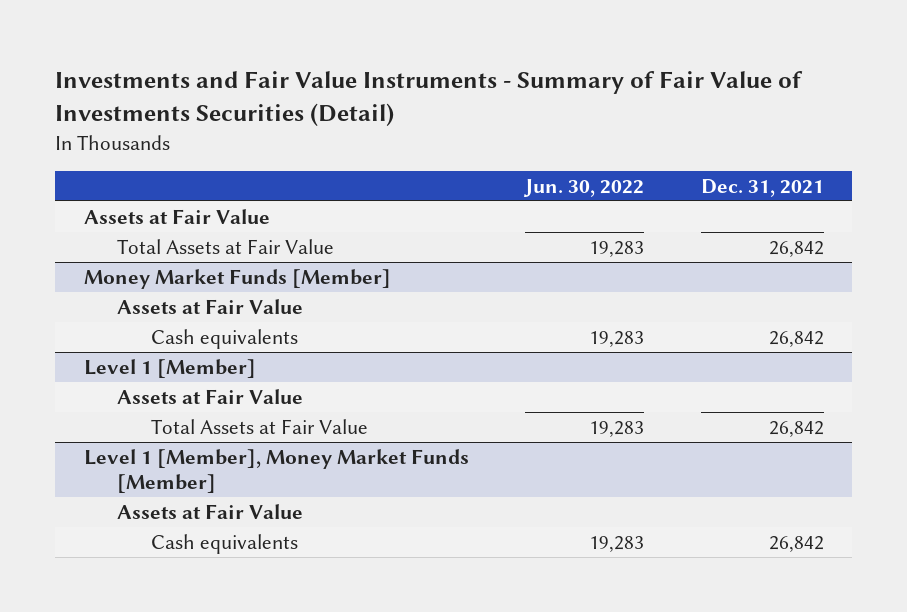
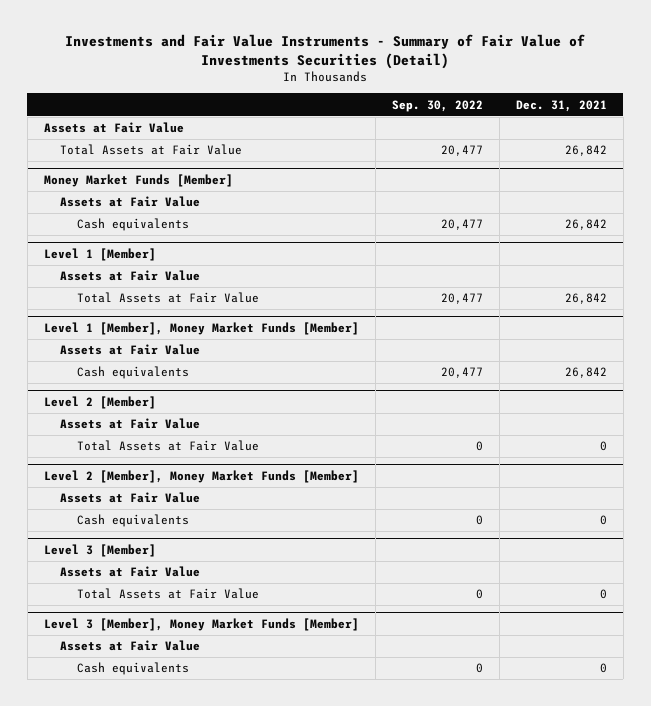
[523,178,645,197] Jun. 30, 2022 -> none
none -> [391,99,483,112] Sep. 30, 2022
none -> [43,396,156,410] Level 2 [Member]
none -> [60,418,201,430] Assets at Fair Value
none -> [76,440,259,452] Total Assets at Fair Value
none -> [43,470,359,484] Level 2 [Member], Money Market Funds [Member]
none -> [60,492,201,504] Assets at Fair Value
none -> [76,514,189,528] Cash equivalents
none -> [43,544,156,558] Level 3 [Member]
none -> [60,566,201,578] Assets at Fair Value
none -> [76,588,259,600] Total Assets at Fair Value
none -> [43,618,359,632] Level 3 [Member], Money Market Funds [Member]
none -> [60,640,201,652] Assets at Fair Value
none -> [76,662,189,676] Cash equivalents

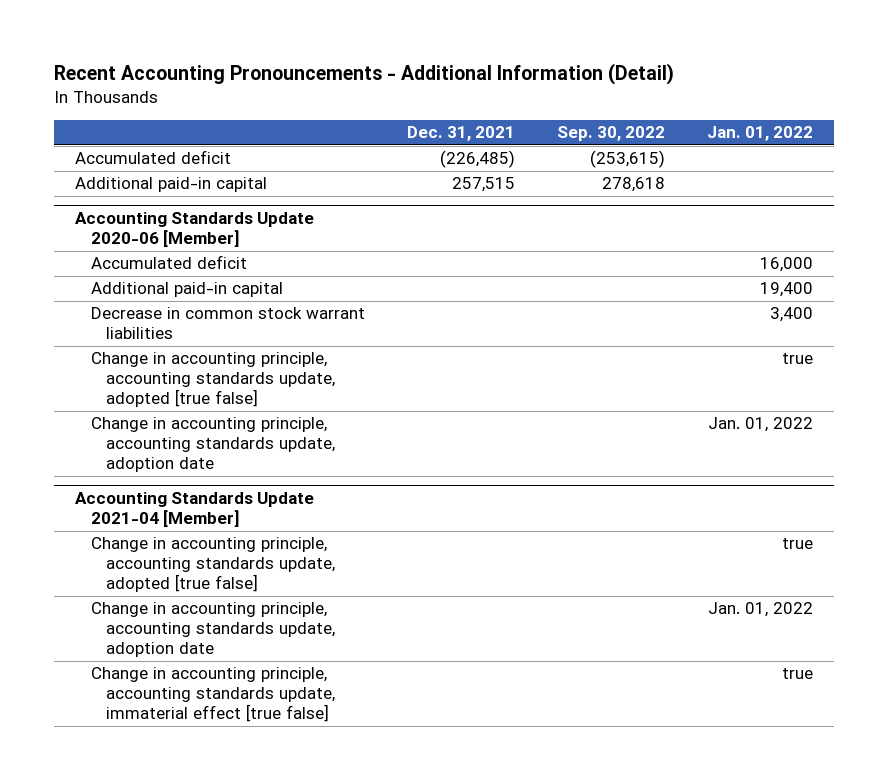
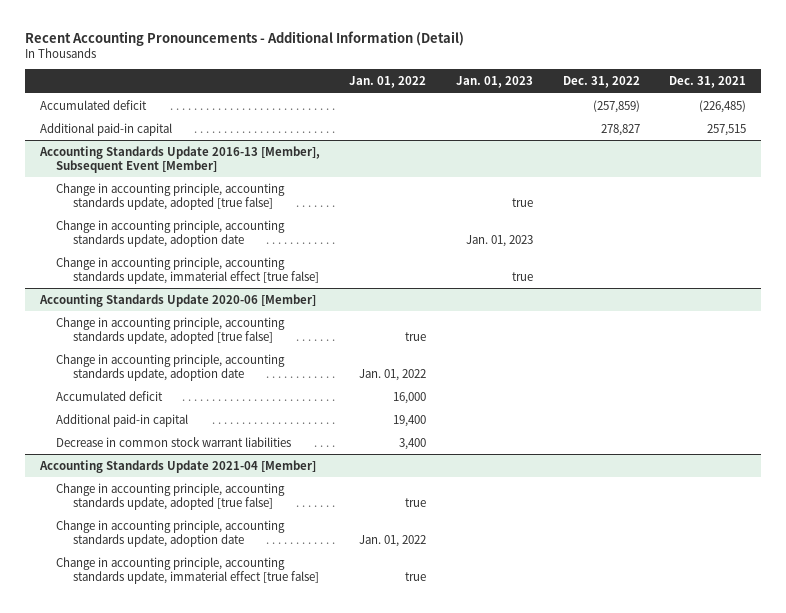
[556,126,665,142] Sep. 30, 2022 -> none
none -> [456,76,534,89] Jan. 01, 2023
none -> [562,76,640,89] Dec. 31, 2022
none -> [38,145,320,173] Accounting Standards Update 2016-13 [Member], Subsequent Event [Member]
none -> [56,182,286,210] Change in accounting principle, accounting standards update, adopted [true false]
none -> [56,219,286,247] Change in accounting principle, accounting standards update, adoption date
none -> [56,256,319,284] Change in accounting principle, accounting standards update, immaterial effect [true false]
[90,352,336,408] Change in accounting principle, accounting standards update, adopted [true false] -> [56,316,286,344] Change in accounting principle, accounting standards update, adopted [true false]
[90,417,336,473] Change in accounting principle, accounting standards update, adoption date -> [56,353,286,381] Change in accounting principle, accounting standards update, adoption date

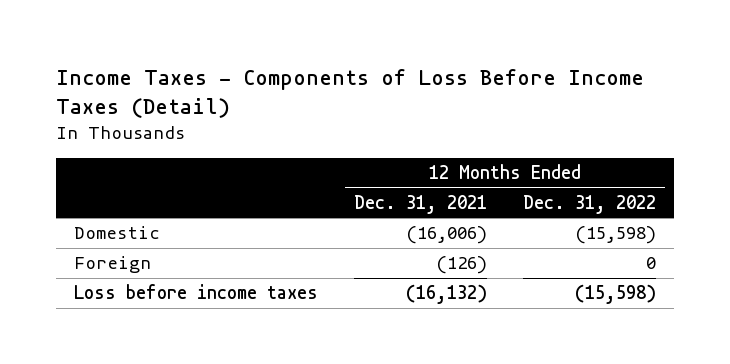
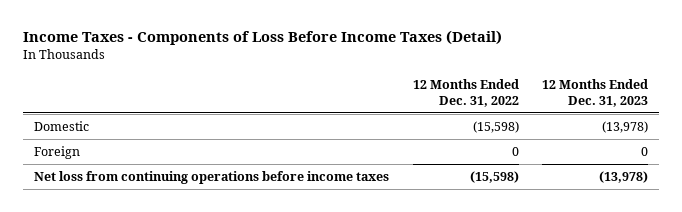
[354,194,488,214] Dec. 31, 2021 -> none
none -> [541,78,648,107] 12 Months Ended Dec. 31, 2023
[73,284,318,300] Loss before income taxes -> [34,171,390,185] Net loss from continuing operations before income taxes

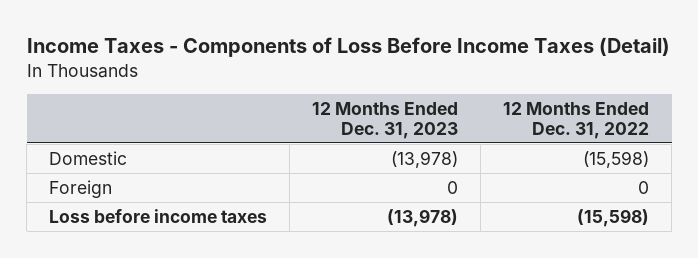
[34,171,390,185] Net loss from continuing operations before income taxes -> [49,208,268,223] Loss before income taxes

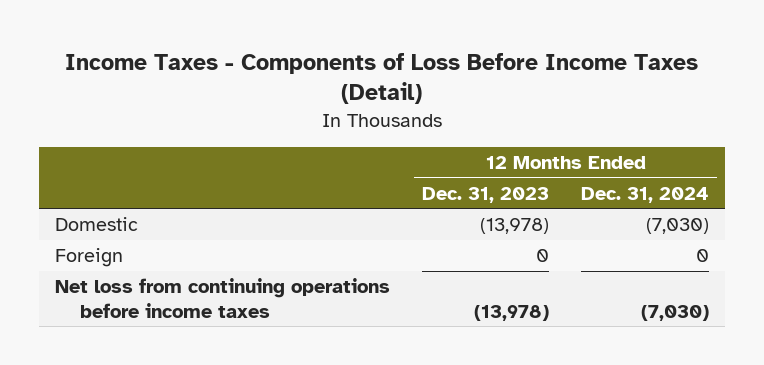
[503,101,650,139] 12 Months Ended Dec. 31, 2022 -> none
none -> [581,186,710,203] Dec. 31, 2024
[49,208,268,223] Loss before income taxes -> [54,278,390,318] Net loss from continuing operations before income taxes

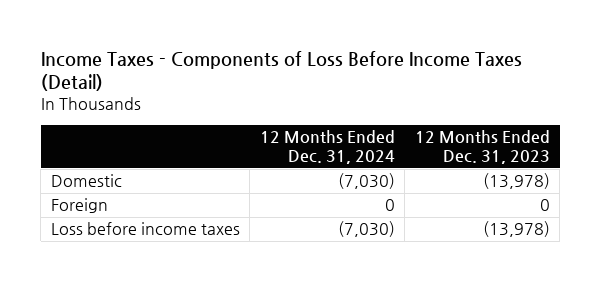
[54,278,390,318] Net loss from continuing operations before income taxes -> [50,222,240,236] Loss before income taxes

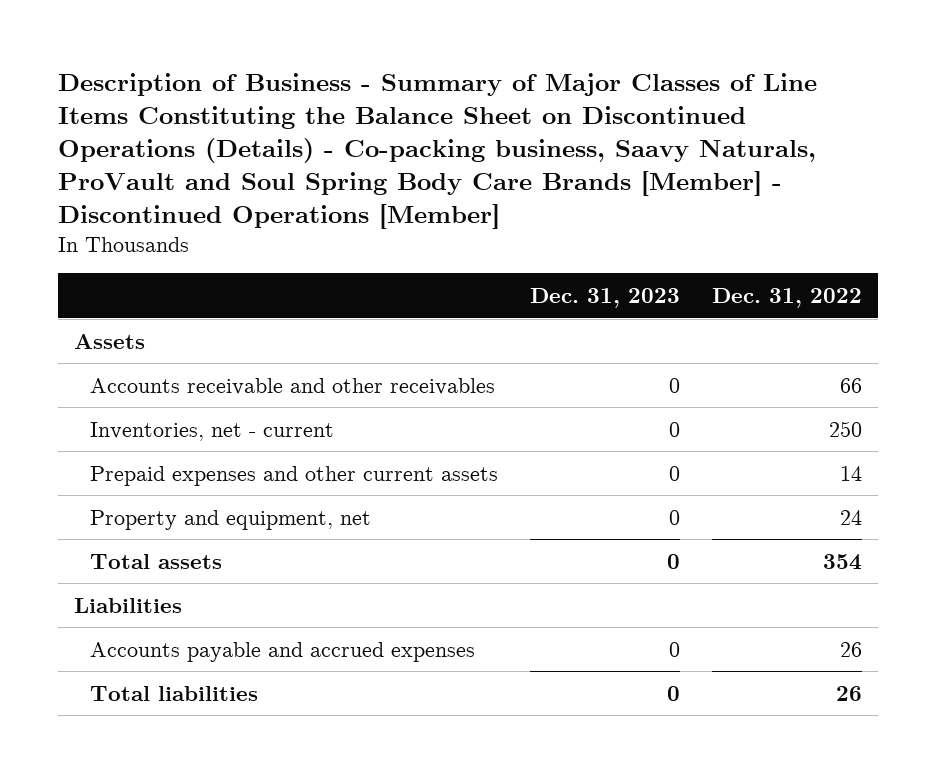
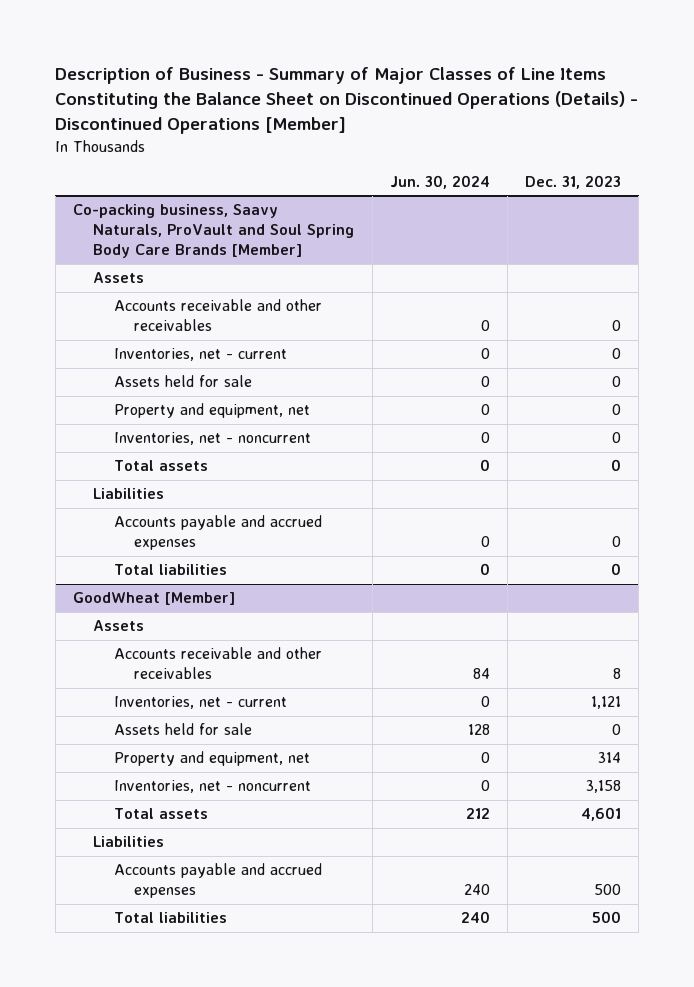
[57,72,817,230] Description of Business - Summary of Major Classes of Line Items Constituting the Balance Sheet on Discontinued Operations (Details) - Co-packing business, Saavy Naturals, ProVault and Soul Spring Body Care Brands [Member] - Discontinued Operations [Member] -> [55,67,639,134] Description of Business - Summary of Major Classes of Line Items Constituting the Balance Sheet on Discontinued Operations (Details) - Discontinued Operations [Member]
[711,287,862,308] Dec. 31, 2022 -> none
none -> [389,174,490,189] Jun. 30, 2024
none -> [72,204,355,259] Co-packing business, Saavy Naturals, ProVault and Soul Spring Body Care Brands [Member]
[89,465,498,486] Prepaid expenses and other current assets -> none
none -> [113,375,252,388] Assets held for sale
none -> [113,432,311,446] Inventories, net - noncurrent
none -> [72,592,235,606] GoodWheat [Member]
none -> [93,620,145,632] Assets
none -> [113,647,322,680] Accounts receivable and other receivables
none -> [113,696,287,710] Inventories, net - current
none -> [113,723,252,736] Assets held for sale
none -> [113,751,310,767] Property and equipment, net
none -> [113,780,311,794] Inventories, net - noncurrent
none -> [113,808,208,820] Total assets
none -> [93,836,165,848] Liabilities
none -> [113,863,322,899] Accounts payable and accrued expenses
none -> [113,912,227,924] Total liabilities

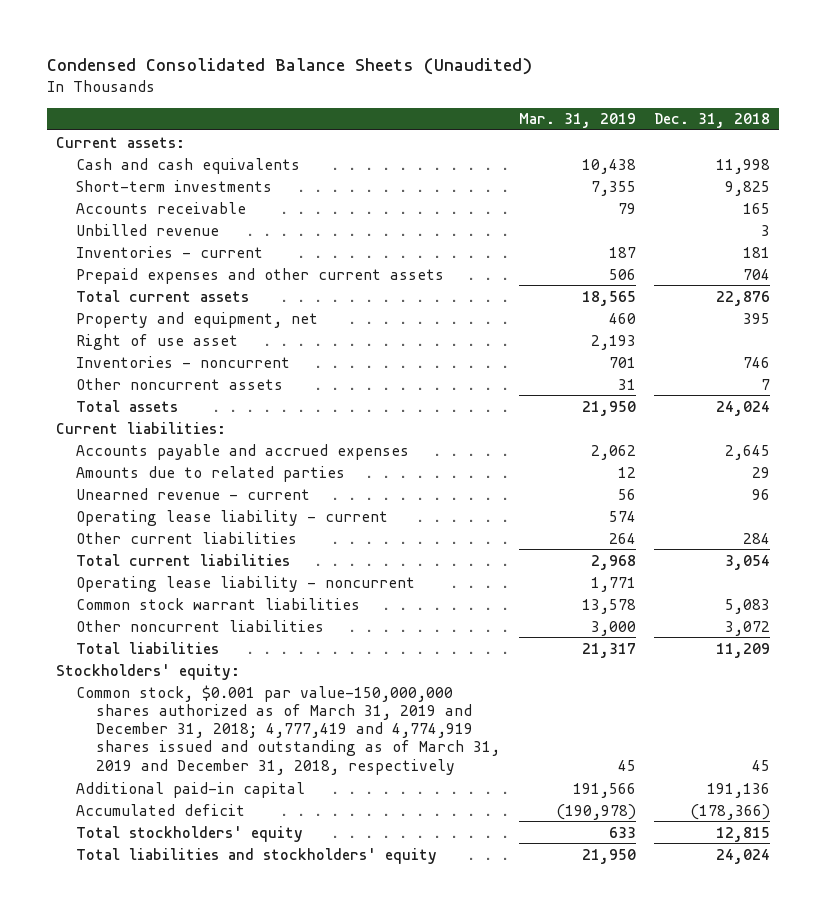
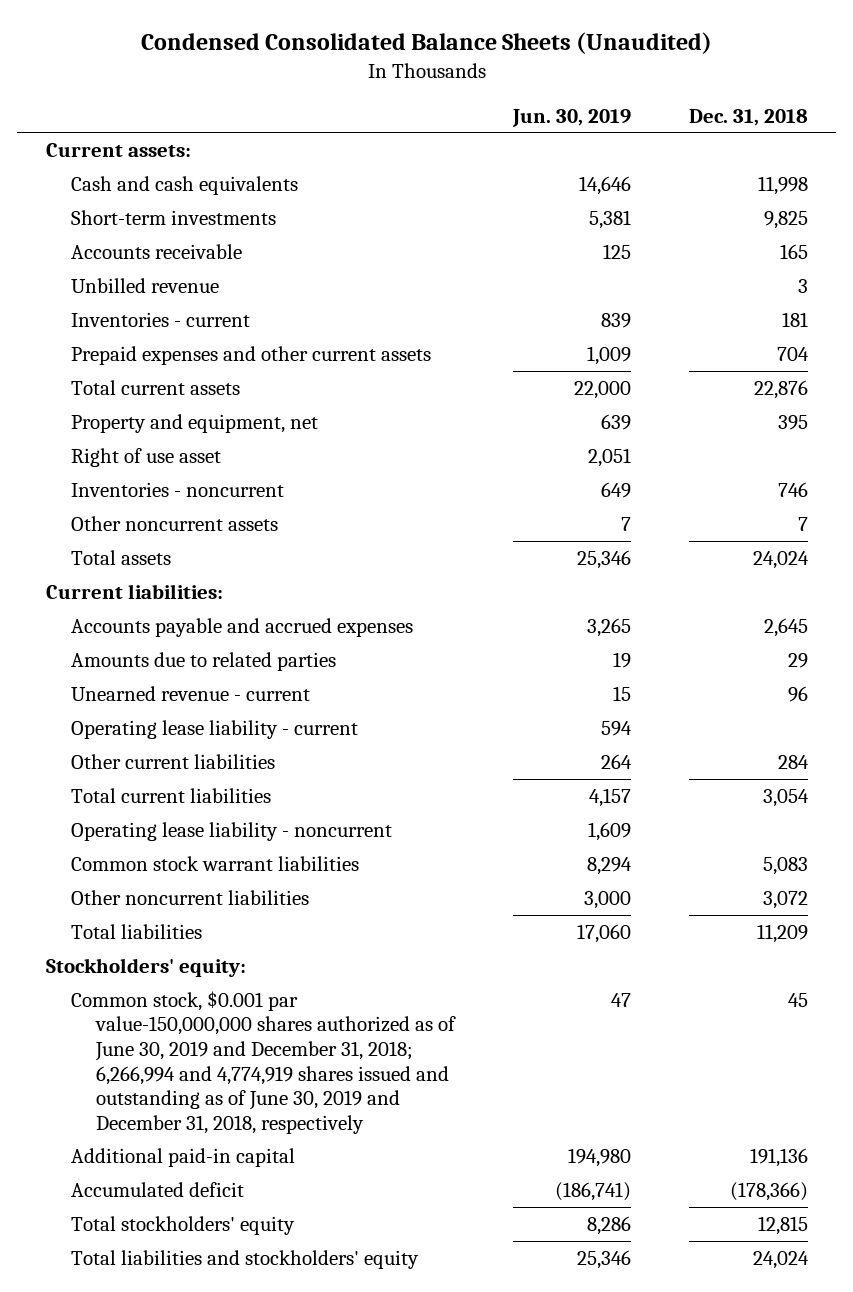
[518,113,636,129] Mar. 31, 2019 -> none
none -> [511,108,631,127] Jun. 30, 2019
[76,684,501,775] Common stock, $0.001 par value-150,000,000 shares authorized as of March 31, 2019 and December 31, 2018; 4,777,419 and 4,774,919 shares issued and outstanding as of March 31, 2019 and December 31, 2018, respectively -> [71,990,457,1134] Common stock, $0.001 par value-150,000,000 shares authorized as of June 30, 2019 and December 31, 2018; 6,266,994 and 4,774,919 shares issued and outstanding as of June 30, 2019 and December 31, 2018, respectively

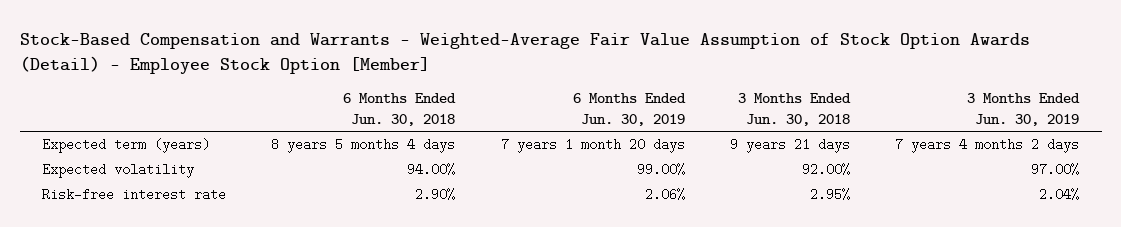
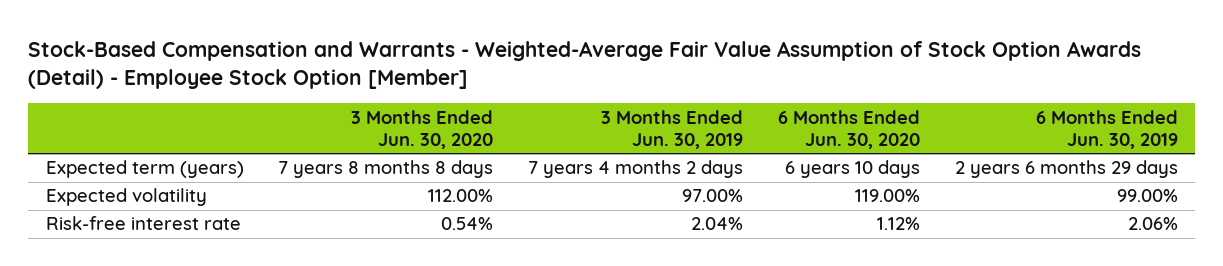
[343,93,457,127] 6 Months Ended Jun. 30, 2018 -> none
[737,93,851,127] 3 Months Ended Jun. 30, 2018 -> none
none -> [351,109,494,150] 3 Months Ended Jun. 30, 2020
none -> [777,109,920,150] 6 Months Ended Jun. 30, 2020
[500,138,685,154] 7 years 1 month 20 days -> [954,160,1178,179] 2 years 6 months 29 days

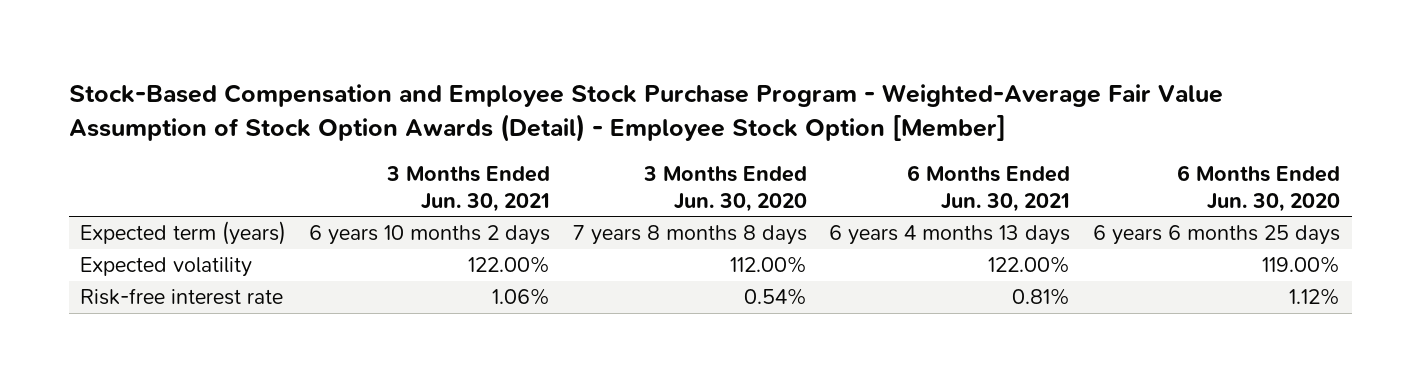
[28,40,1142,89] Stock-Based Compensation and Warrants - Weighted-Average Fair Value Assumption of Stock Option Awards (Detail) - Employee Stock Option [Member] -> [68,84,1223,142] Stock-Based Compensation and Employee Stock Purchase Program - Weighted-Average Fair Value Assumption of Stock Option Awards (Detail) - Employee Stock Option [Member]
[601,109,744,150] 3 Months Ended Jun. 30, 2019 -> none
[1035,109,1178,150] 6 Months Ended Jun. 30, 2019 -> none
none -> [385,166,550,212] 3 Months Ended Jun. 30, 2021
none -> [907,165,1071,212] 6 Months Ended Jun. 30, 2021
[784,160,920,179] 6 years 10 days -> [1093,225,1341,246] 6 years 6 months 25 days

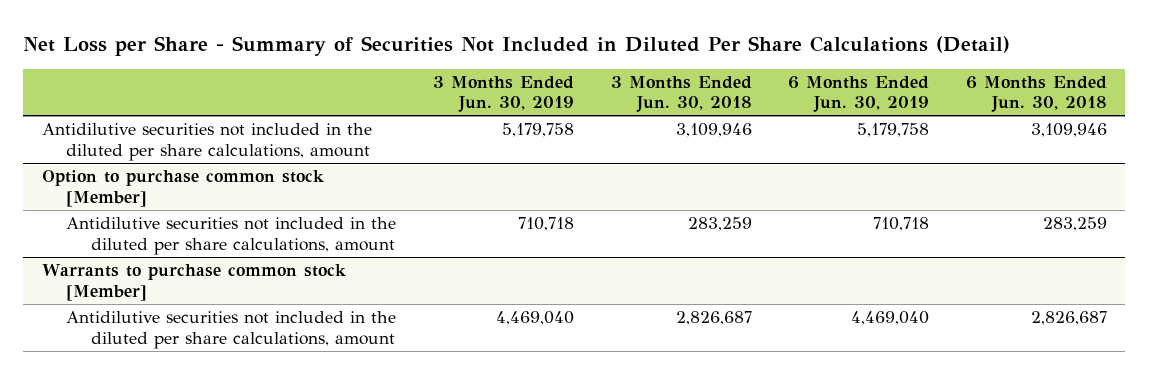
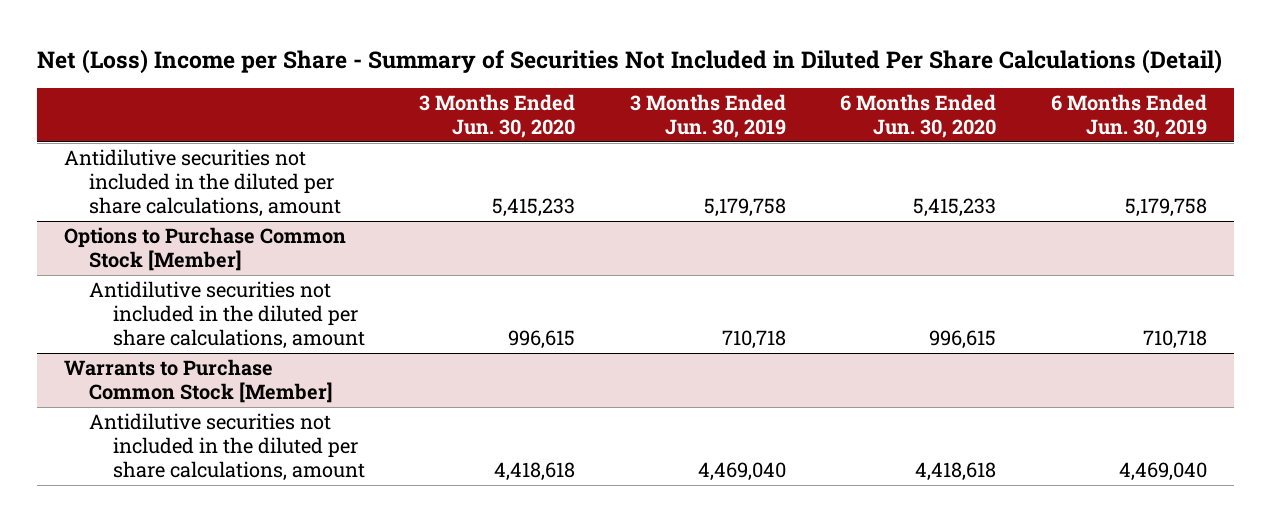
[23,35,1011,56] Net Loss per Share - Summary of Securities Not Included in Diluted Per Share Calculations (Detail) -> [36,48,1222,74] Net (Loss) Income per Share - Summary of Securities Not Included in Diluted Per Share Calculations (Detail)
[610,75,752,113] 3 Months Ended Jun. 30, 2018 -> none
[965,75,1107,113] 6 Months Ended Jun. 30, 2018 -> none
none -> [419,93,576,138] 3 Months Ended Jun. 30, 2020
none -> [840,93,997,138] 6 Months Ended Jun. 30, 2020
[41,170,324,207] Option to purchase common stock [Member] -> [64,227,347,272] Options to Purchase Common Stock [Member]
[41,264,346,301] Warrants to purchase common stock [Member] -> [64,359,333,404] Warrants to Purchase Common Stock [Member]

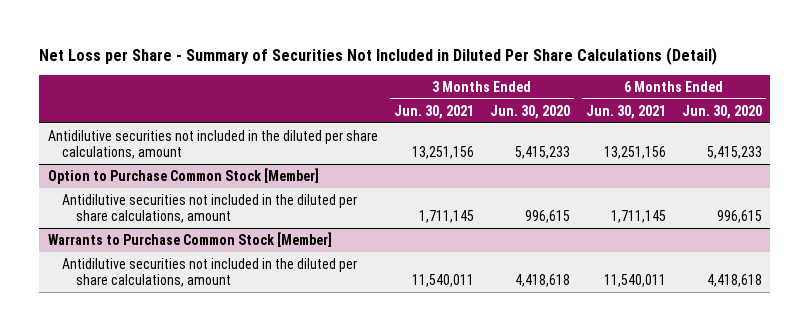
[36,48,1222,74] Net (Loss) Income per Share - Summary of Securities Not Included in Diluted Per Share Calculations (Detail) -> [39,46,718,65] Net Loss per Share - Summary of Securities Not Included in Diluted Per Share Calculations (Detail)
[629,93,786,138] 3 Months Ended Jun. 30, 2019 -> none
[1050,93,1207,138] 6 Months Ended Jun. 30, 2019 -> none
none -> [393,104,474,119] Jun. 30, 2021
none -> [586,104,667,119] Jun. 30, 2021
[64,227,347,272] Options to Purchase Common Stock [Member] -> [47,167,319,184] Option to Purchase Common Stock [Member]

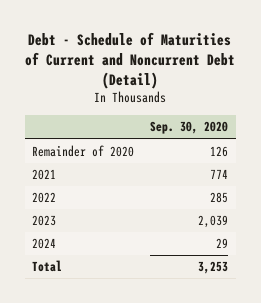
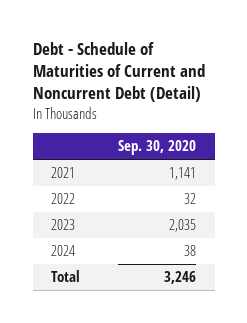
[32,145,135,158] Remainder of 2020 -> none
[210,169,229,180] 774 -> [168,167,196,181] 1,141
[210,192,229,204] 285 -> [183,193,196,205] 32
[198,215,229,229] 2,039 -> [168,219,196,233] 2,035
[216,238,229,249] 29 -> [183,245,196,257] 38
[198,261,229,275] 3,253 -> [163,271,196,285] 3,246

